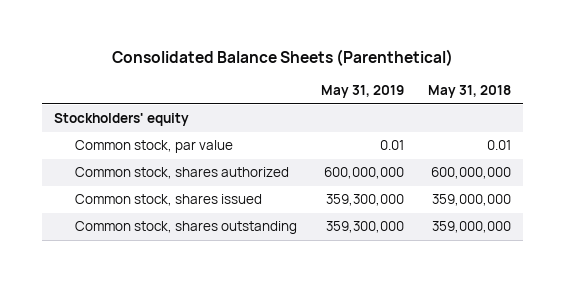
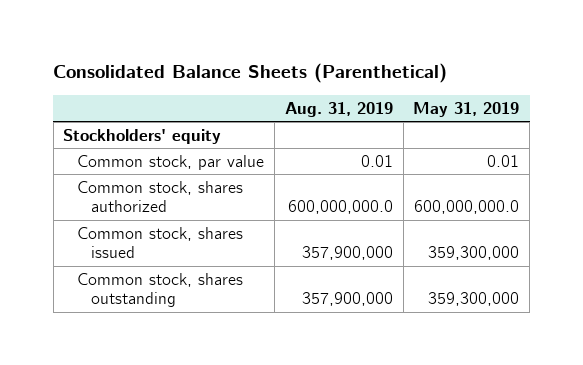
[428,85,512,99] May 31, 2018 -> none
none -> [284,101,393,117] Aug. 31, 2019
[324,167,405,180] 600,000,000 -> [414,200,520,215] 600,000,000.0

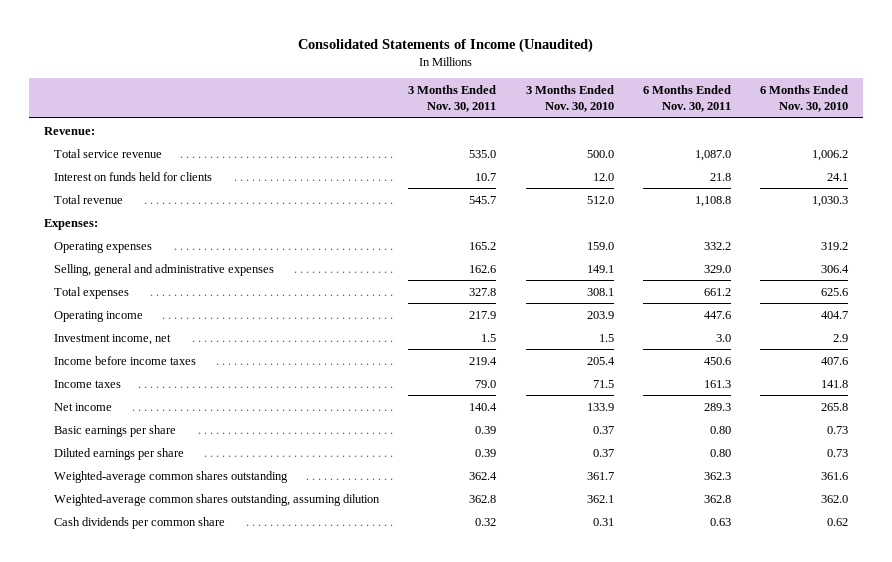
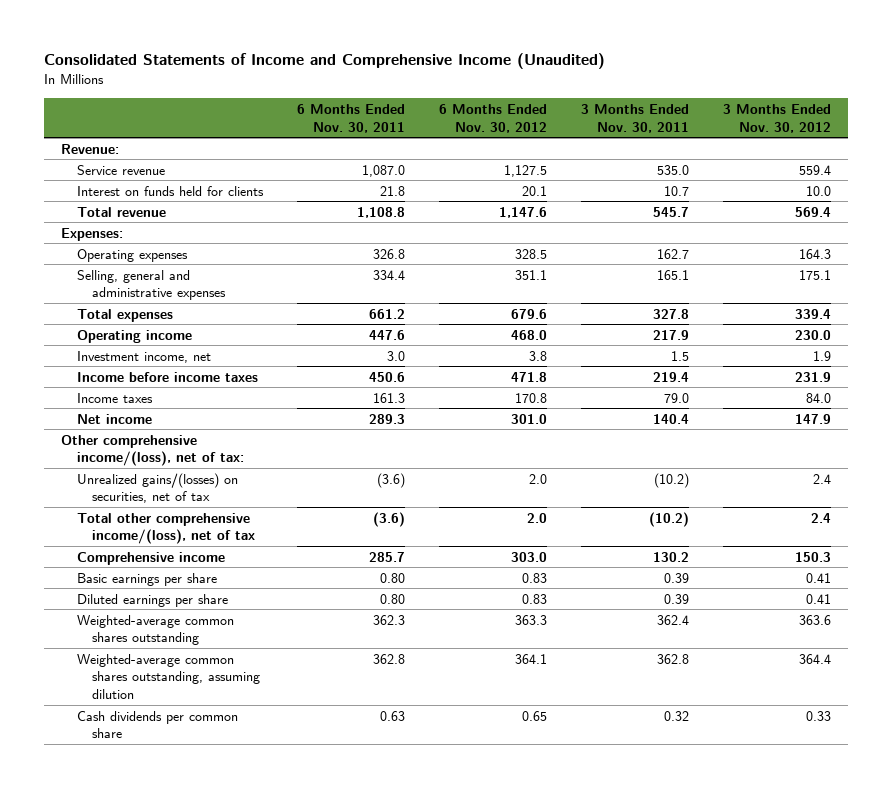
[298,37,594,53] Consolidated Statements of Income (Unaudited) -> [43,53,605,70] Consolidated Statements of Income and Comprehensive Income (Unaudited)
[525,85,614,113] 3 Months Ended Nov. 30, 2010 -> none
[760,85,849,113] 6 Months Ended Nov. 30, 2010 -> none
none -> [438,103,547,133] 6 Months Ended Nov. 30, 2012
none -> [723,103,832,133] 3 Months Ended Nov. 30, 2012
[53,148,162,158] Total service revenue -> [76,164,165,175] Service revenue
[469,241,497,250] 165.2 -> [656,248,689,259] 162.7
[704,241,732,250] 332.2 -> [372,248,405,259] 326.8
[469,264,497,273] 162.6 -> [656,269,689,280] 165.1
[704,264,732,273] 329.0 -> [372,269,405,280] 334.4
none -> [60,434,244,467] Other comprehensive income/(loss), net of tax:
none -> [76,472,238,504] Unrealized gains/(losses) on securities, net of tax
none -> [76,512,256,545] Total other comprehensive income/(loss), net of tax
none -> [76,551,225,565] Comprehensive income

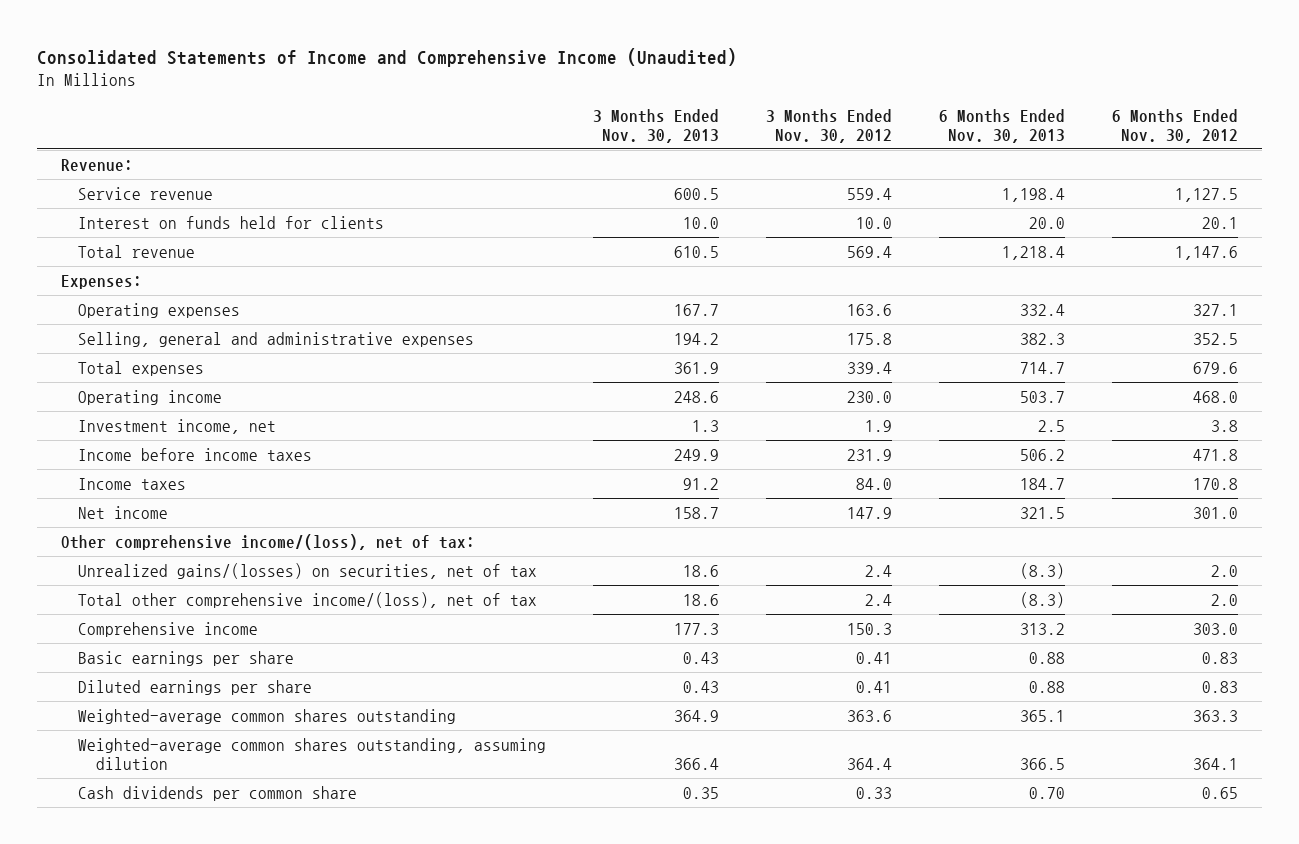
[296,103,405,133] 6 Months Ended Nov. 30, 2011 -> none
[580,103,689,133] 3 Months Ended Nov. 30, 2011 -> none
none -> [593,108,720,143] 3 Months Ended Nov. 30, 2013
none -> [939,108,1066,143] 6 Months Ended Nov. 30, 2013
[514,248,547,259] 328.5 -> [1193,303,1239,316] 327.1
[799,248,832,259] 164.3 -> [847,303,893,316] 163.6
[514,269,547,280] 351.1 -> [1193,332,1239,345] 352.5
[799,269,832,280] 175.1 -> [847,332,893,345] 175.8

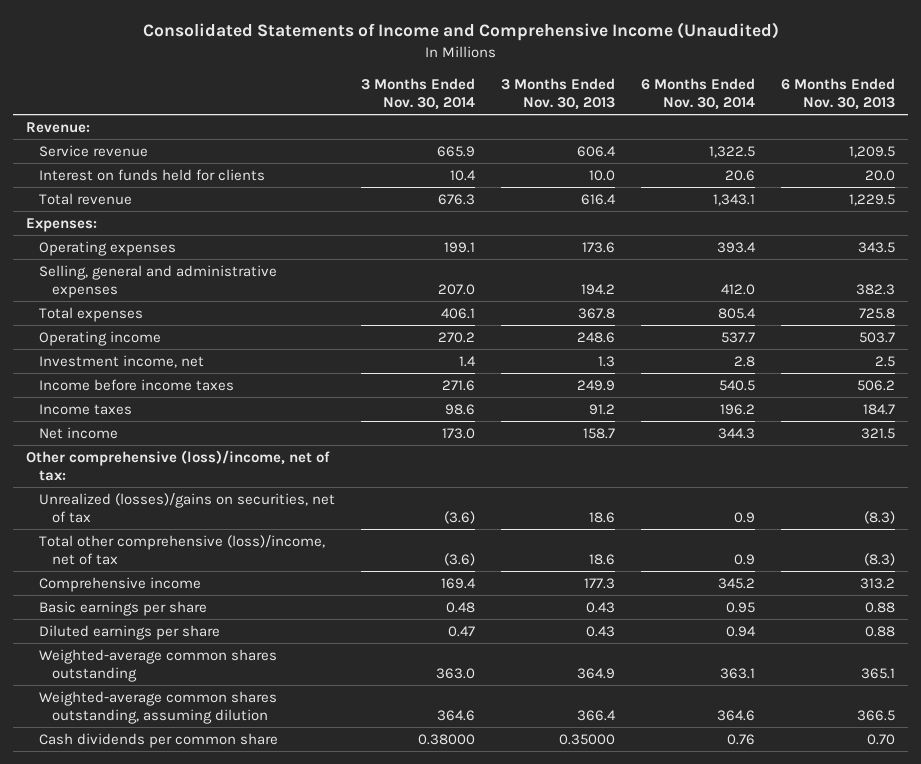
[766,108,893,143] 3 Months Ended Nov. 30, 2012 -> none
[1112,108,1239,143] 6 Months Ended Nov. 30, 2012 -> none
none -> [360,78,475,110] 3 Months Ended Nov. 30, 2014
none -> [641,78,756,110] 6 Months Ended Nov. 30, 2014
[674,187,720,200] 600.5 -> [577,145,617,157] 606.4
[1002,187,1066,202] 1,198.4 -> [849,145,896,158] 1,209.5
[674,245,720,258] 610.5 -> [581,193,617,205] 616.4
[1002,245,1066,260] 1,218.4 -> [849,193,896,206] 1,229.5
[674,303,720,316] 167.7 -> [582,241,616,253] 173.6
[1020,303,1066,316] 332.4 -> [858,241,896,253] 343.5
[674,361,720,374] 361.9 -> [578,307,616,319] 367.8
[1020,361,1066,374] 714.7 -> [859,307,896,319] 725.8
[60,533,475,550] Other comprehensive income/(loss), net of tax: -> [25,449,330,481] Other comprehensive (loss)/income, net of tax:
[78,562,538,579] Unrealized gains/(losses) on securities, net of tax -> [38,492,335,523] Unrealized (losses)/gains on securities, net of tax
[78,591,538,608] Total other comprehensive income/(loss), net of tax -> [38,534,325,565] Total other comprehensive (loss)/income, net of tax
[683,786,720,799] 0.35 -> [559,733,616,745] 0.35000

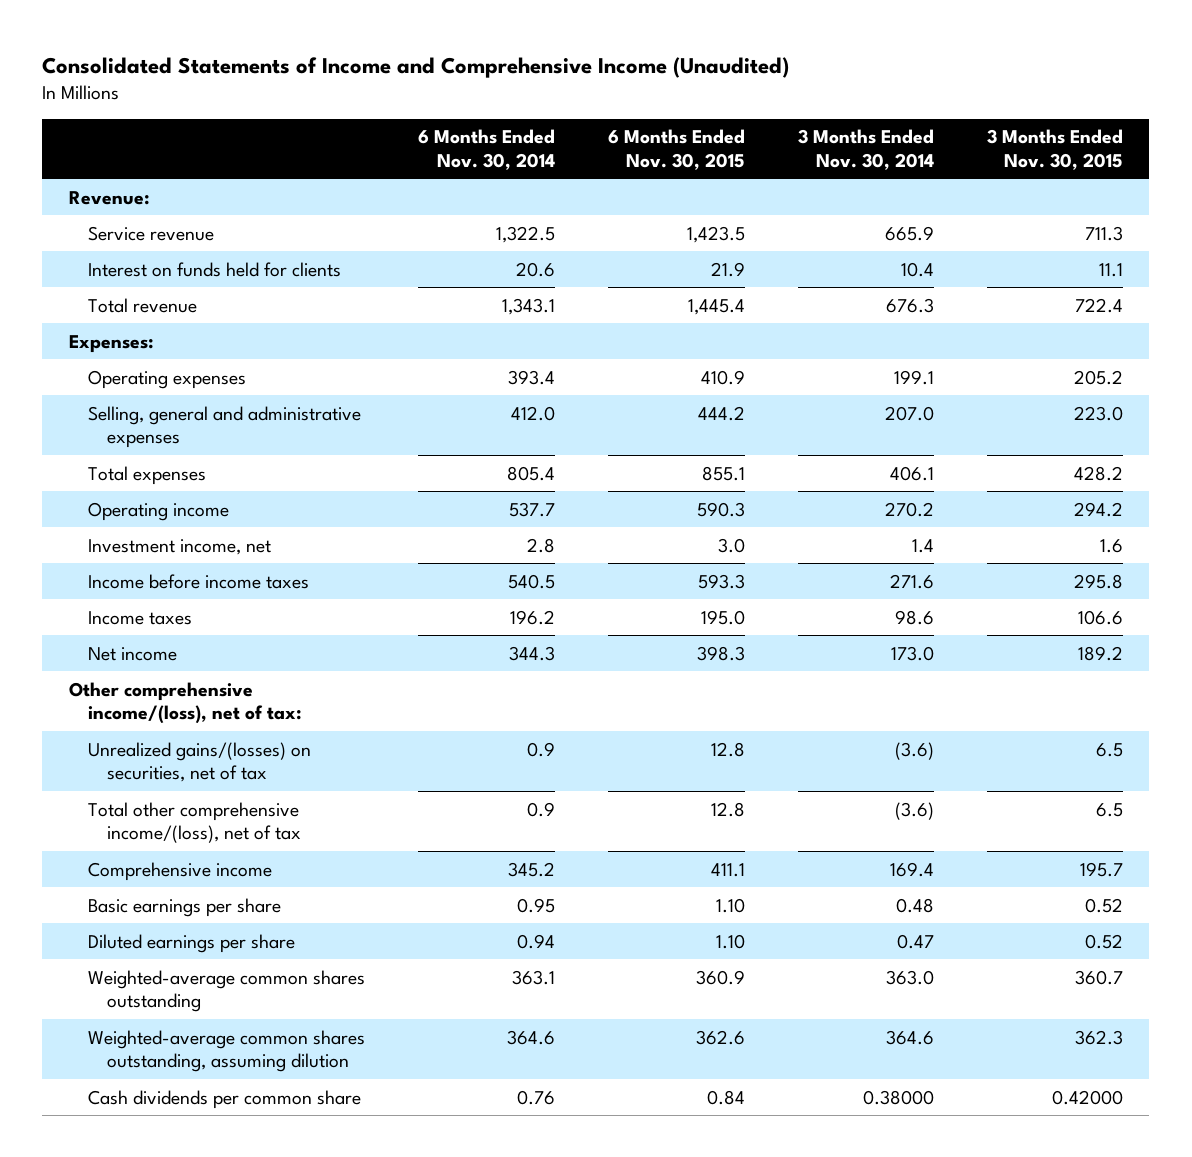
[501,78,616,110] 3 Months Ended Nov. 30, 2013 -> none
[781,78,896,110] 6 Months Ended Nov. 30, 2013 -> none
none -> [607,129,745,170] 6 Months Ended Nov. 30, 2015
none -> [986,129,1123,170] 3 Months Ended Nov. 30, 2015
[25,449,330,481] Other comprehensive (loss)/income, net of tax: -> [68,681,302,725] Other comprehensive income/(loss), net of tax:
[38,492,335,523] Unrealized (losses)/gains on securities, net of tax -> [87,741,311,783] Unrealized gains/(losses) on securities, net of tax
[38,534,325,565] Total other comprehensive (loss)/income, net of tax -> [87,801,301,844] Total other comprehensive income/(loss), net of tax

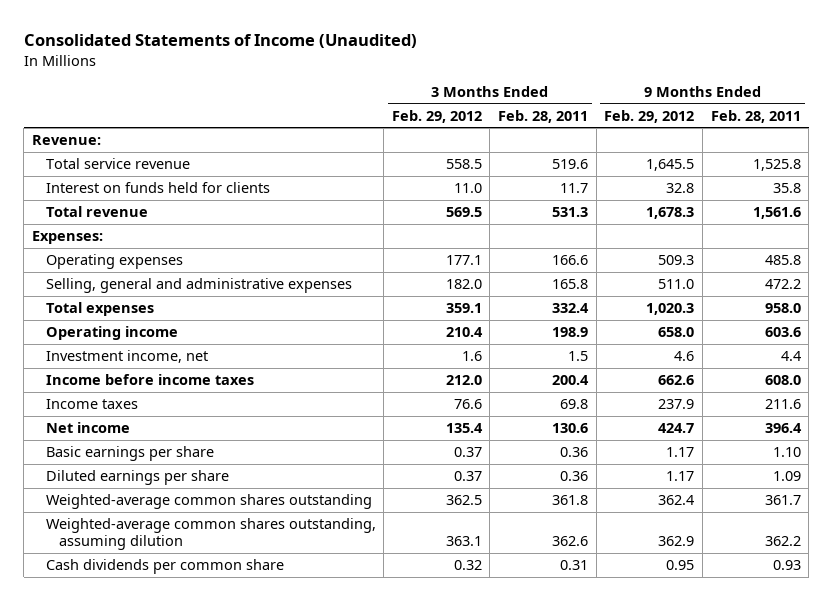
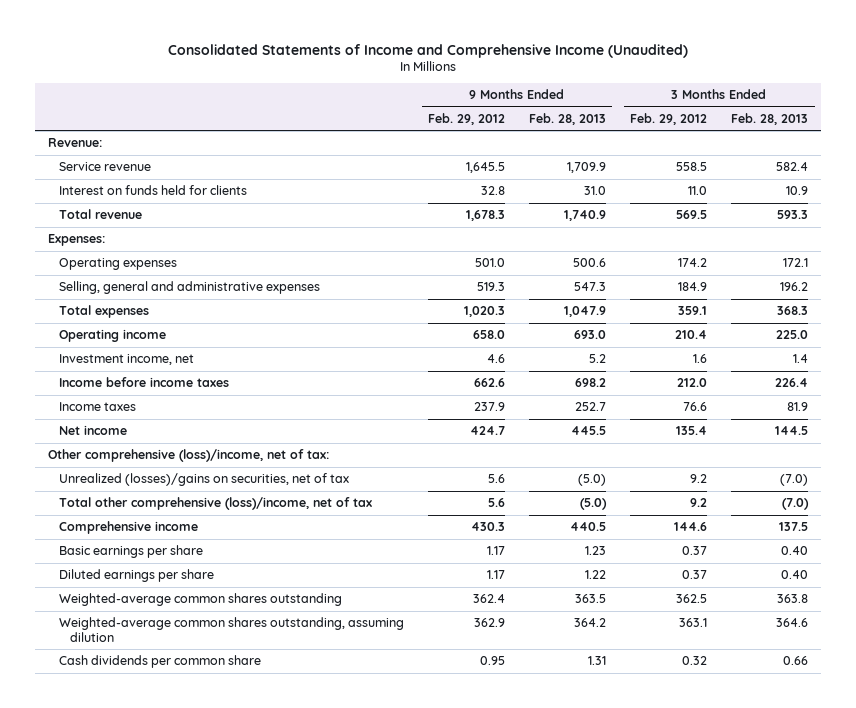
[23,34,417,49] Consolidated Statements of Income (Unaudited) -> [168,43,689,58] Consolidated Statements of Income and Comprehensive Income (Unaudited)
[498,109,589,123] Feb. 28, 2011 -> none
[710,109,801,123] Feb. 28, 2011 -> none
none -> [529,113,607,126] Feb. 28, 2013
none -> [731,113,809,126] Feb. 28, 2013
[45,157,190,169] Total service revenue -> [58,162,151,172] Service revenue
[445,254,482,265] 177.1 -> [678,258,708,268] 174.2
[658,254,695,265] 509.3 -> [474,258,505,268] 501.0
[445,278,482,289] 182.0 -> [678,282,708,292] 184.9
[658,278,695,289] 511.0 -> [476,282,505,292] 519.3
none -> [47,449,329,463] Other comprehensive (loss)/income, net of tax:
none -> [58,473,349,487] Unrealized (losses)/gains on securities, net of tax
none -> [58,497,372,511] Total other comprehensive (loss)/income, net of tax
none -> [58,521,198,535] Comprehensive income

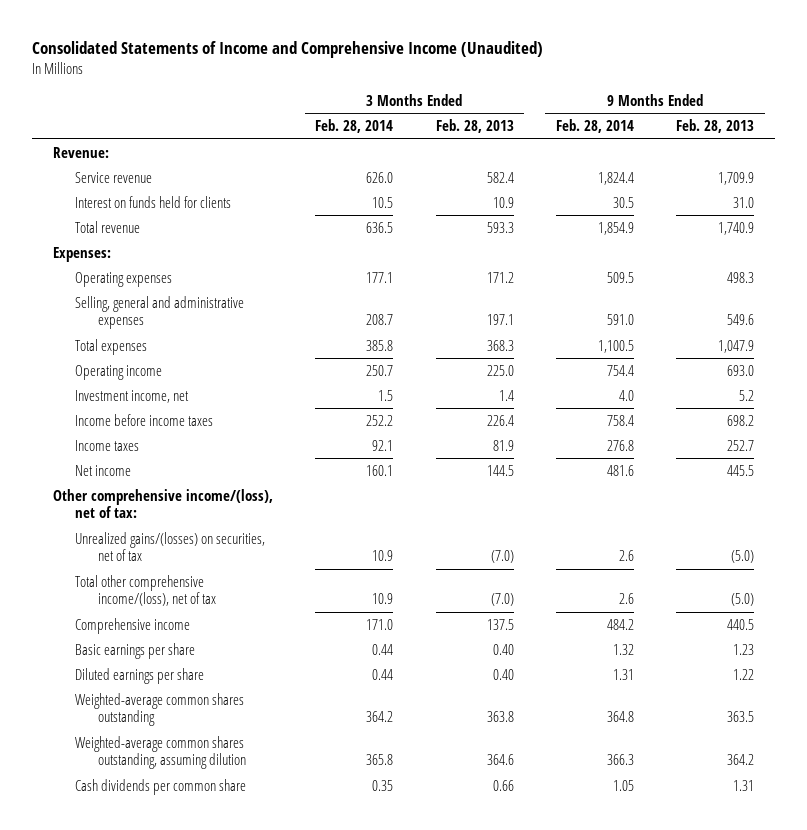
[427,113,505,126] Feb. 29, 2012 -> none
[630,113,708,126] Feb. 29, 2012 -> none
none -> [315,119,394,134] Feb. 28, 2014
none -> [555,119,634,134] Feb. 28, 2014
[573,258,607,268] 500.6 -> [727,271,755,283] 498.3
[783,258,809,268] 172.1 -> [486,271,514,283] 171.2
[574,282,607,292] 547.3 -> [727,314,755,326] 549.6
[780,282,809,292] 196.2 -> [486,314,514,326] 197.1
[47,449,329,463] Other comprehensive (loss)/income, net of tax: -> [52,488,273,519] Other comprehensive income/(loss), net of tax:
[58,473,349,487] Unrealized (losses)/gains on securities, net of tax -> [75,531,266,562] Unrealized gains/(losses) on securities, net of tax
[58,497,372,511] Total other comprehensive (loss)/income, net of tax -> [75,574,216,607] Total other comprehensive income/(loss), net of tax

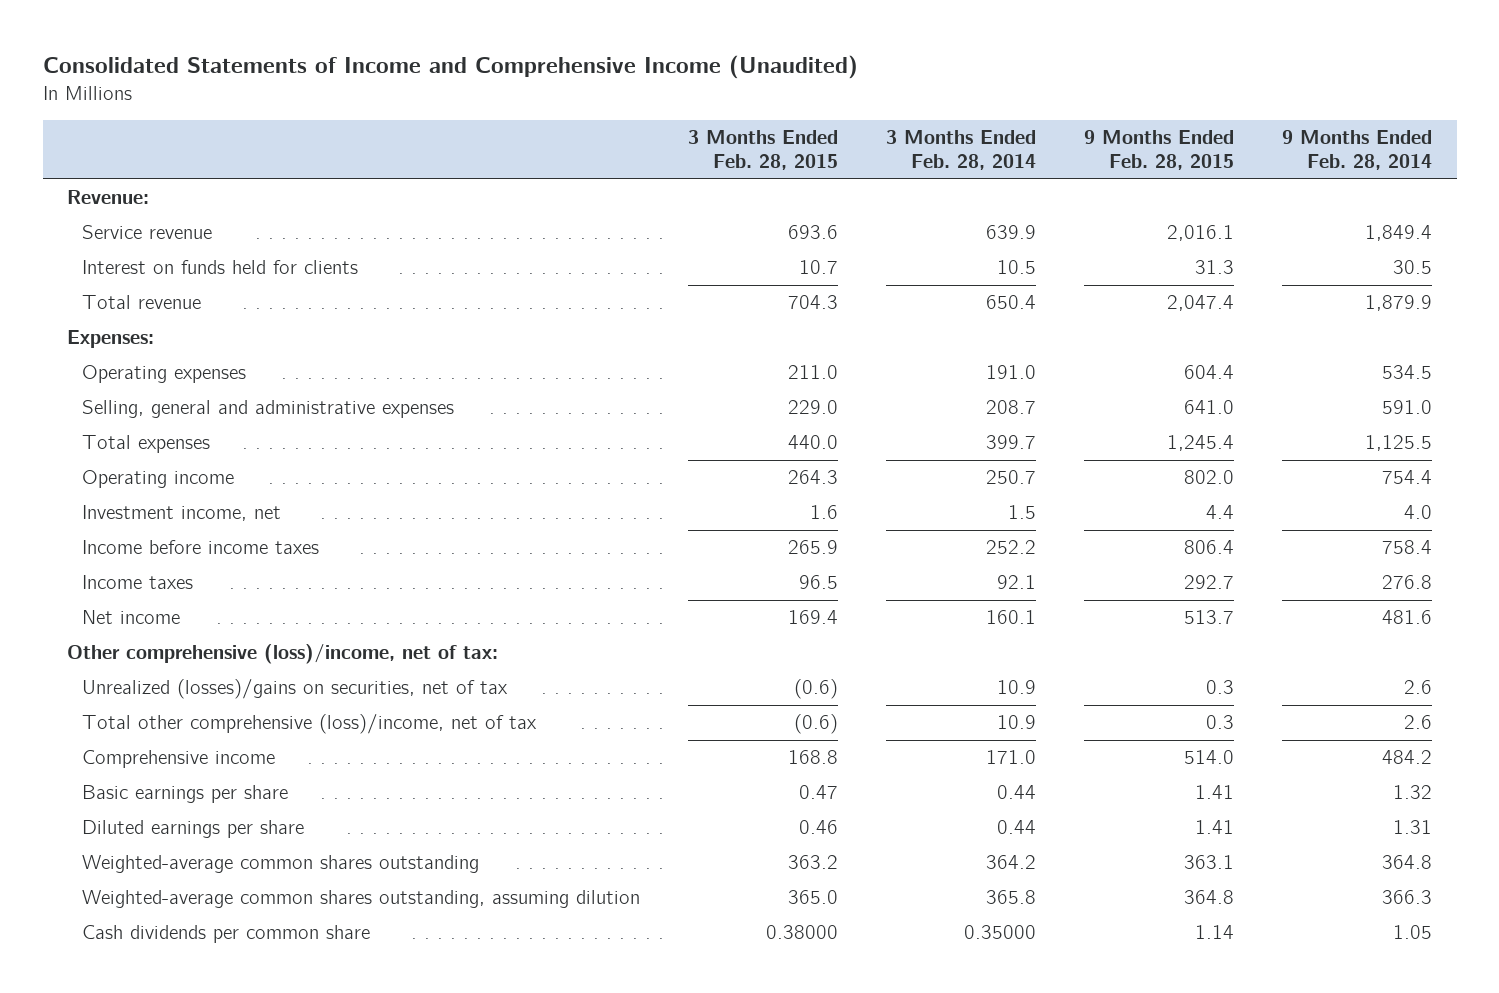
[435,119,514,134] Feb. 28, 2013 -> none
[676,119,755,134] Feb. 28, 2013 -> none
none -> [687,130,838,171] 3 Months Ended Feb. 28, 2015
none -> [1084,130,1235,171] 9 Months Ended Feb. 28, 2015
[366,171,394,183] 626.0 -> [986,225,1037,240] 639.9
[597,171,634,185] 1,824.4 -> [1365,225,1433,242] 1,849.4
[366,221,394,233] 636.5 -> [986,295,1037,310] 650.4
[597,221,634,235] 1,854.9 -> [1365,295,1433,312] 1,879.9
[366,271,394,283] 177.1 -> [986,365,1037,380] 191.0
[606,271,634,283] 509.5 -> [1382,365,1433,380] 534.5
[366,339,394,351] 385.8 -> [986,435,1037,450] 399.7
[597,339,634,353] 1,100.5 -> [1365,435,1433,452] 1,125.5
[52,488,273,519] Other comprehensive income/(loss), net of tax: -> [66,644,498,665] Other comprehensive (loss)/income, net of tax:
[75,531,266,562] Unrealized gains/(losses) on securities, net of tax -> [81,679,508,700] Unrealized (losses)/gains on securities, net of tax
[75,574,216,607] Total other comprehensive income/(loss), net of tax -> [81,714,537,735] Total other comprehensive (loss)/income, net of tax
[372,779,394,791] 0.35 -> [964,925,1037,940] 0.35000

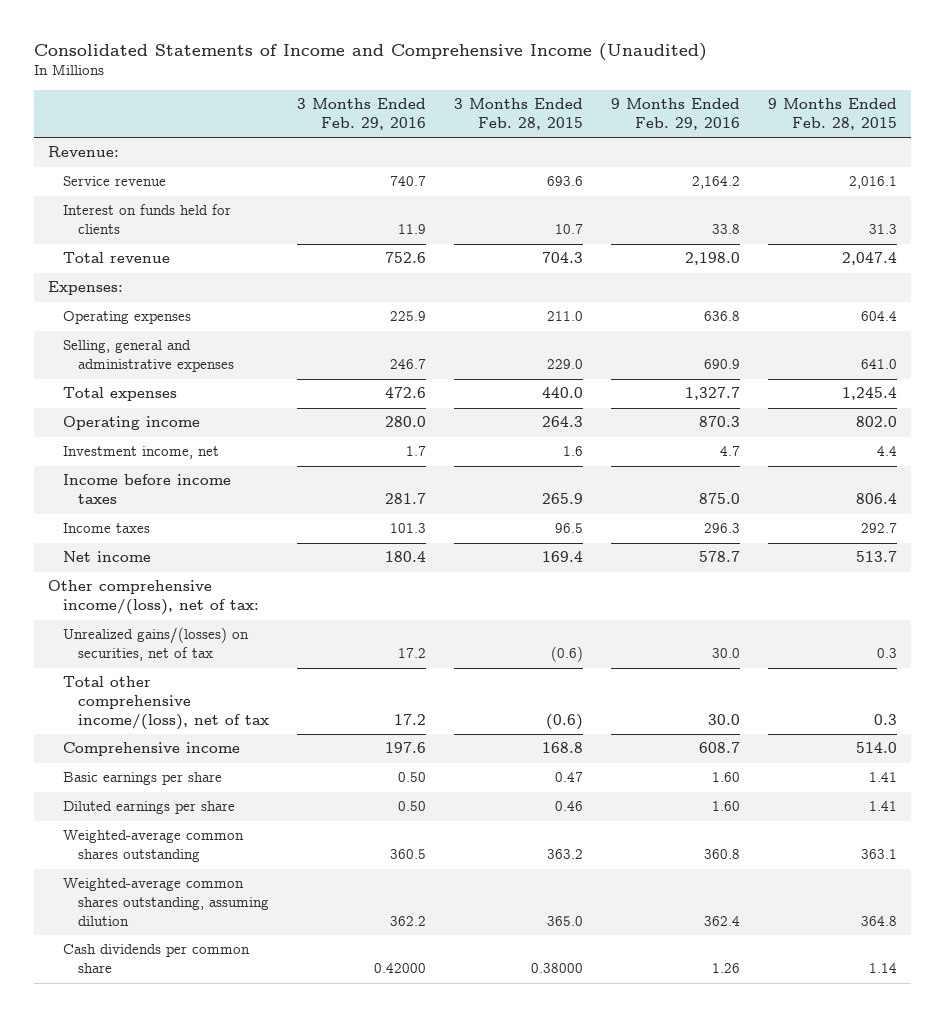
[886,130,1037,171] 3 Months Ended Feb. 28, 2014 -> none
[1282,130,1433,171] 9 Months Ended Feb. 28, 2014 -> none
none -> [297,97,427,130] 3 Months Ended Feb. 29, 2016
none -> [610,97,740,130] 9 Months Ended Feb. 29, 2016
[66,644,498,665] Other comprehensive (loss)/income, net of tax: -> [47,580,259,616] Other comprehensive income/(loss), net of tax:
[81,679,508,700] Unrealized (losses)/gains on securities, net of tax -> [62,627,249,662] Unrealized gains/(losses) on securities, net of tax
[81,714,537,735] Total other comprehensive (loss)/income, net of tax -> [62,676,270,730] Total other comprehensive income/(loss), net of tax

